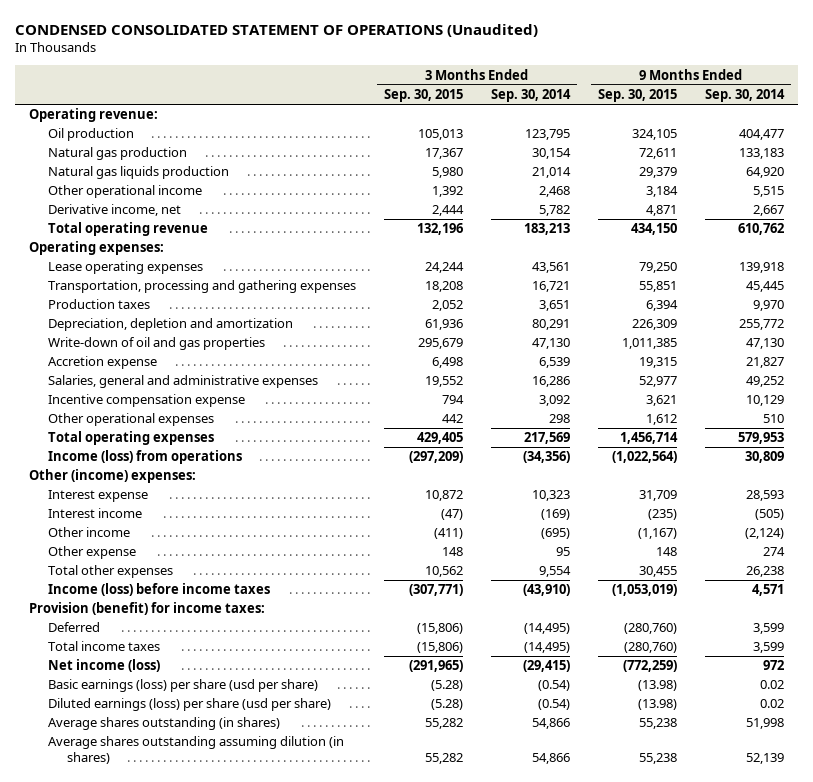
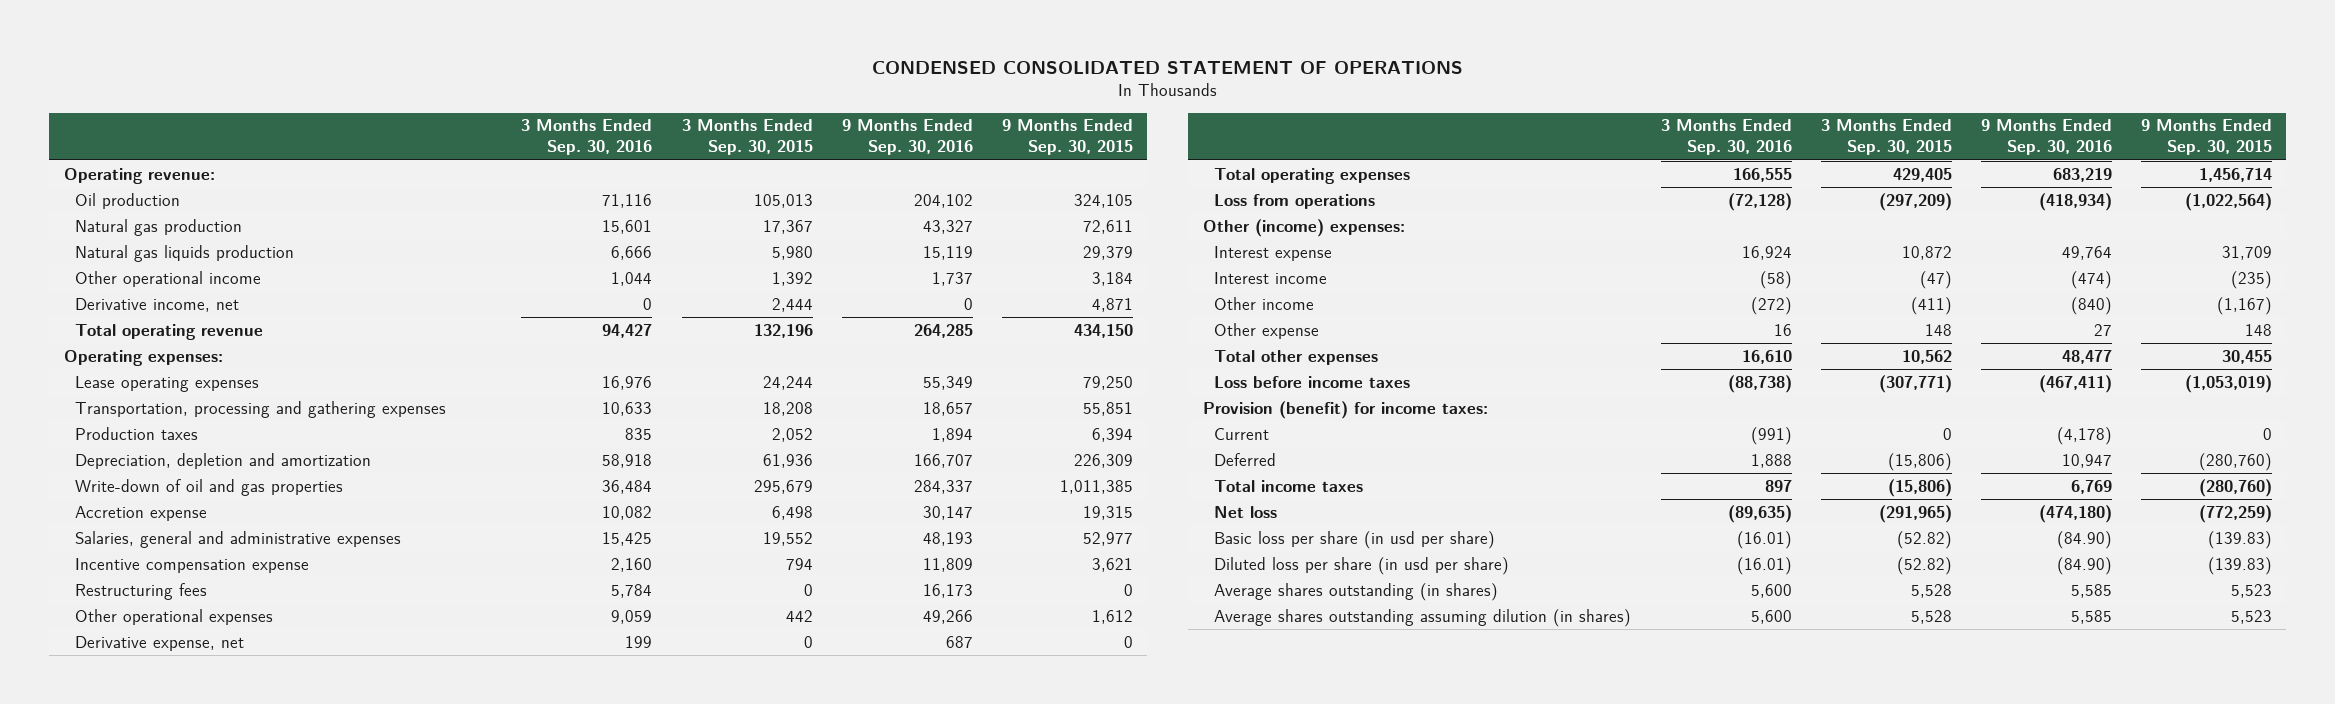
[15,24,539,38] CONDENSED CONSOLIDATED STATEMENT OF OPERATIONS (Unaudited) -> [871,61,1463,75] CONDENSED CONSOLIDATED STATEMENT OF OPERATIONS
[490,89,571,103] Sep. 30, 2014 -> none
[704,89,785,103] Sep. 30, 2014 -> none
none -> [521,119,653,156] 3 Months Ended Sep. 30, 2016
none -> [841,119,973,156] 9 Months Ended Sep. 30, 2016
none -> [75,582,208,600] Restructuring fees
none -> [75,635,245,651] Derivative expense, net
[47,450,242,465] Income (loss) from operations -> [1214,193,1376,209] Loss from operations
[47,583,270,597] Income (loss) before income taxes -> [1214,375,1411,388] Loss before income taxes
none -> [1214,427,1270,440] Current
[47,659,160,673] Net income (loss) -> [1214,505,1278,518] Net loss
[47,679,318,693] Basic earnings (loss) per share (usd per share) -> [1214,530,1496,549] Basic loss per share (in usd per share)
[430,680,463,692] (5.28) -> [1896,530,1952,549] (52.82)
[637,680,677,692] (13.98) -> [2207,530,2272,549] (139.83)
[47,698,331,712] Diluted earnings (loss) per share (usd per share) -> [1214,556,1510,575] Diluted loss per share (in usd per share)
[430,699,463,711] (5.28) -> [1896,556,1952,575] (52.82)
[637,699,677,711] (13.98) -> [2207,556,2272,575] (139.83)
[424,718,463,730] 55,282 -> [1910,583,1952,598] 5,528
[638,718,677,730] 55,238 -> [2230,583,2272,598] 5,523
[424,752,463,764] 55,282 -> [1910,609,1952,624] 5,528
[638,752,677,764] 55,238 -> [2230,609,2272,624] 5,523

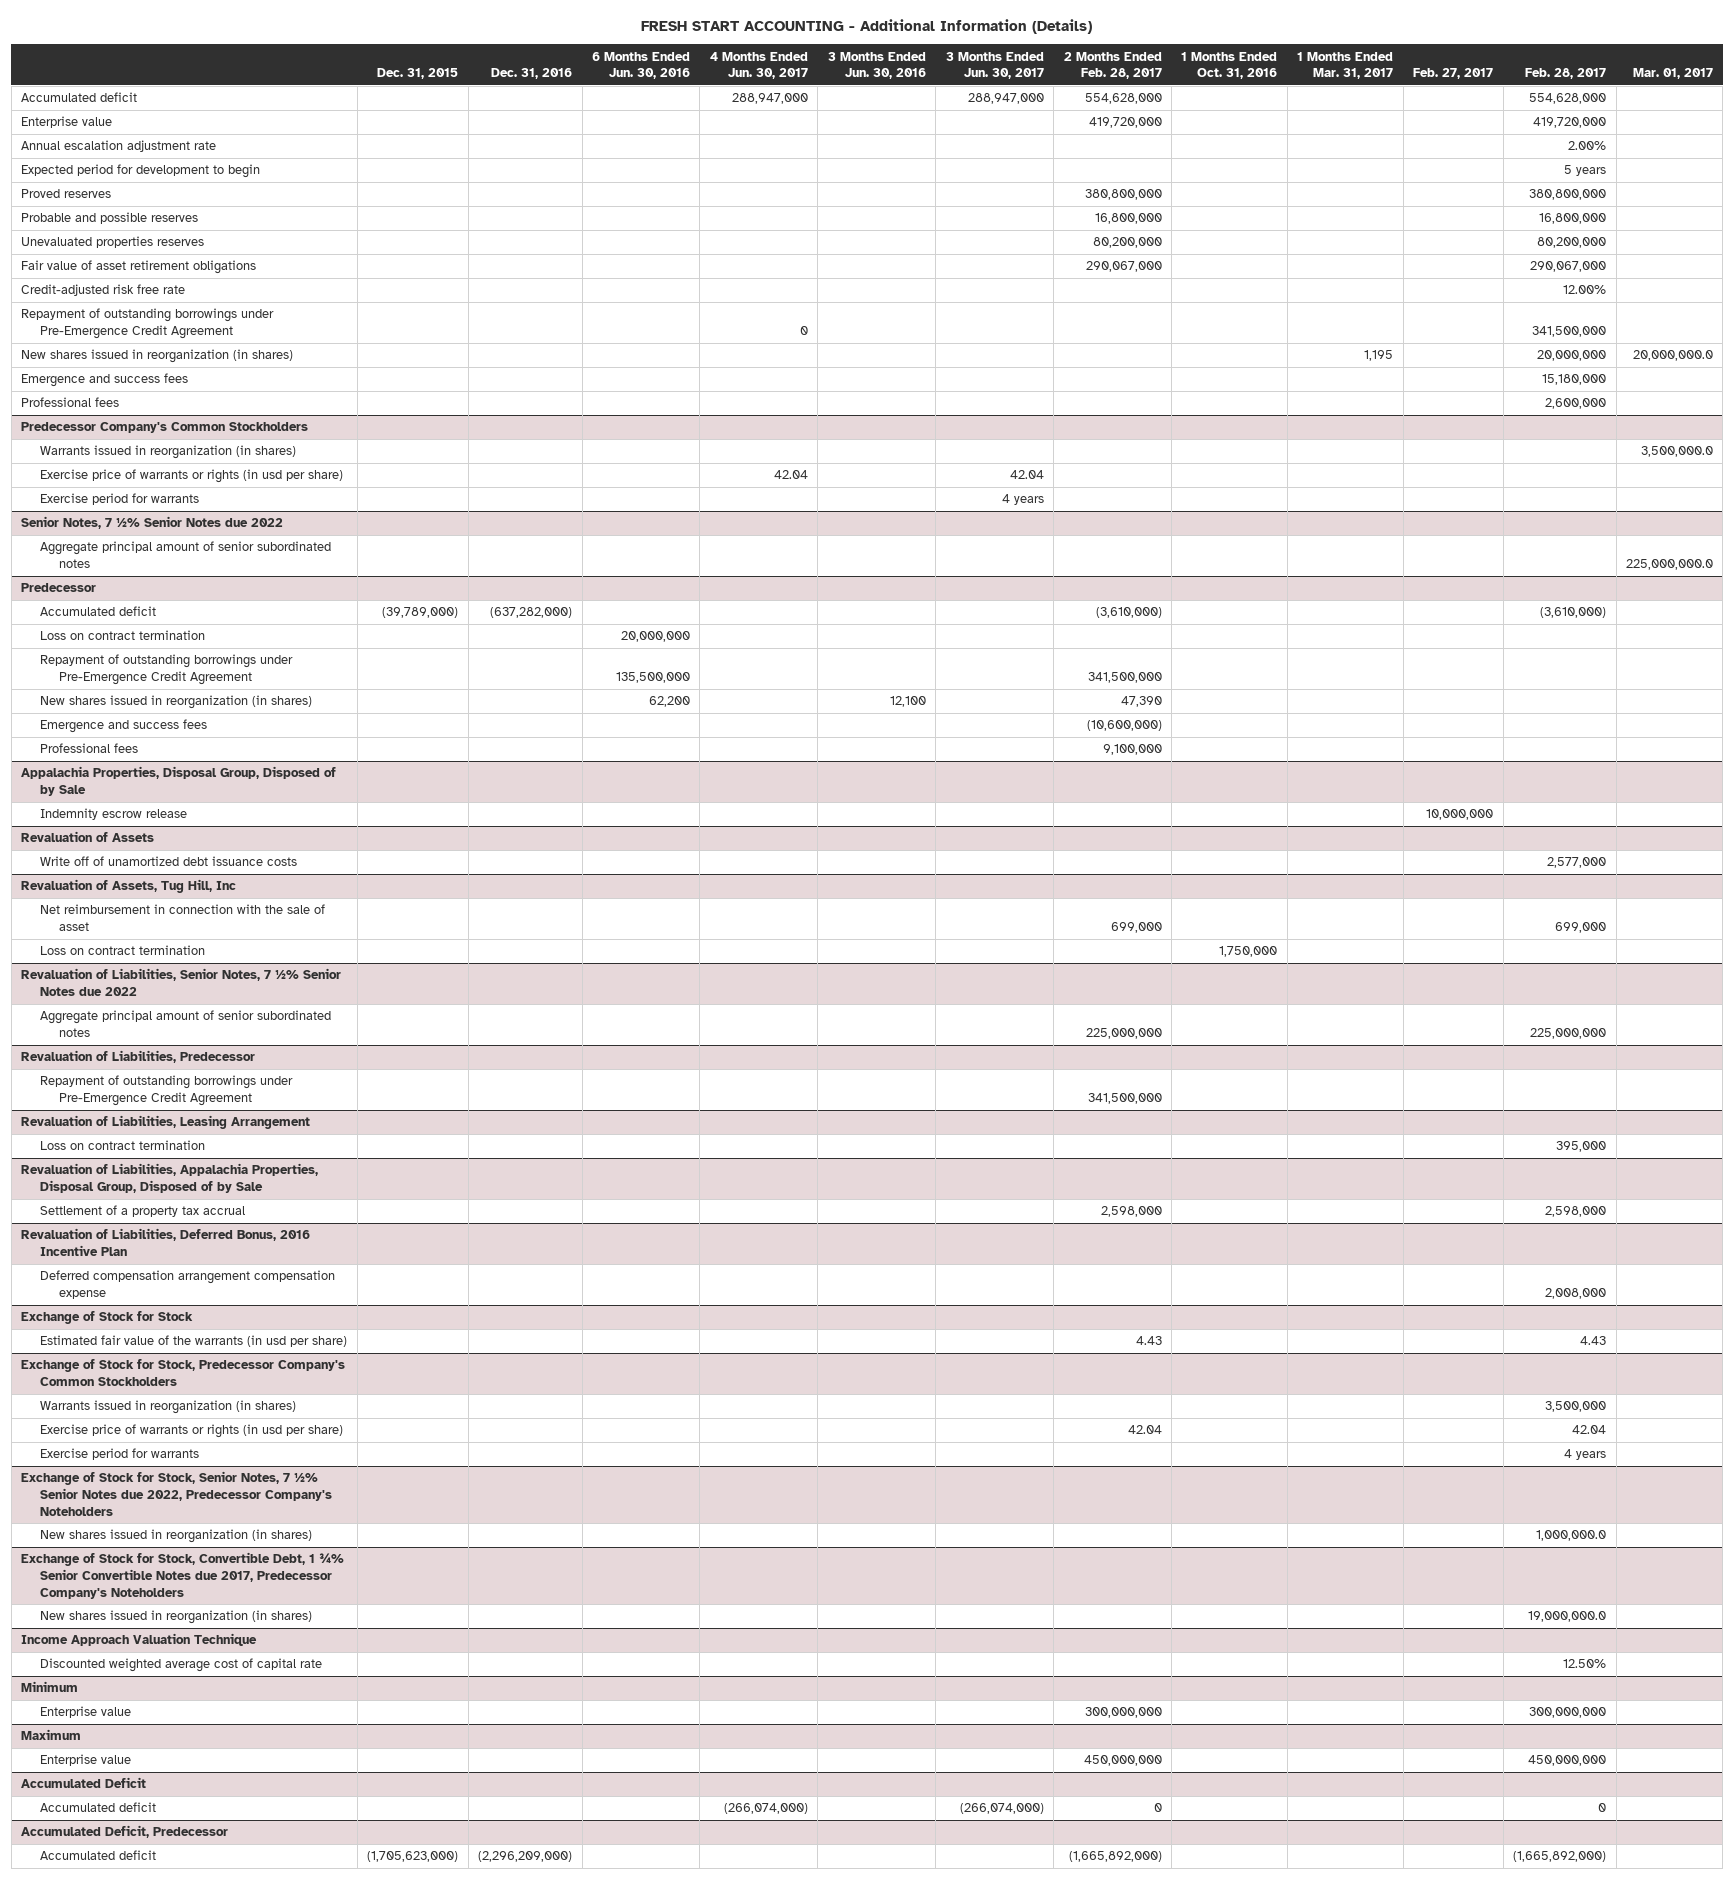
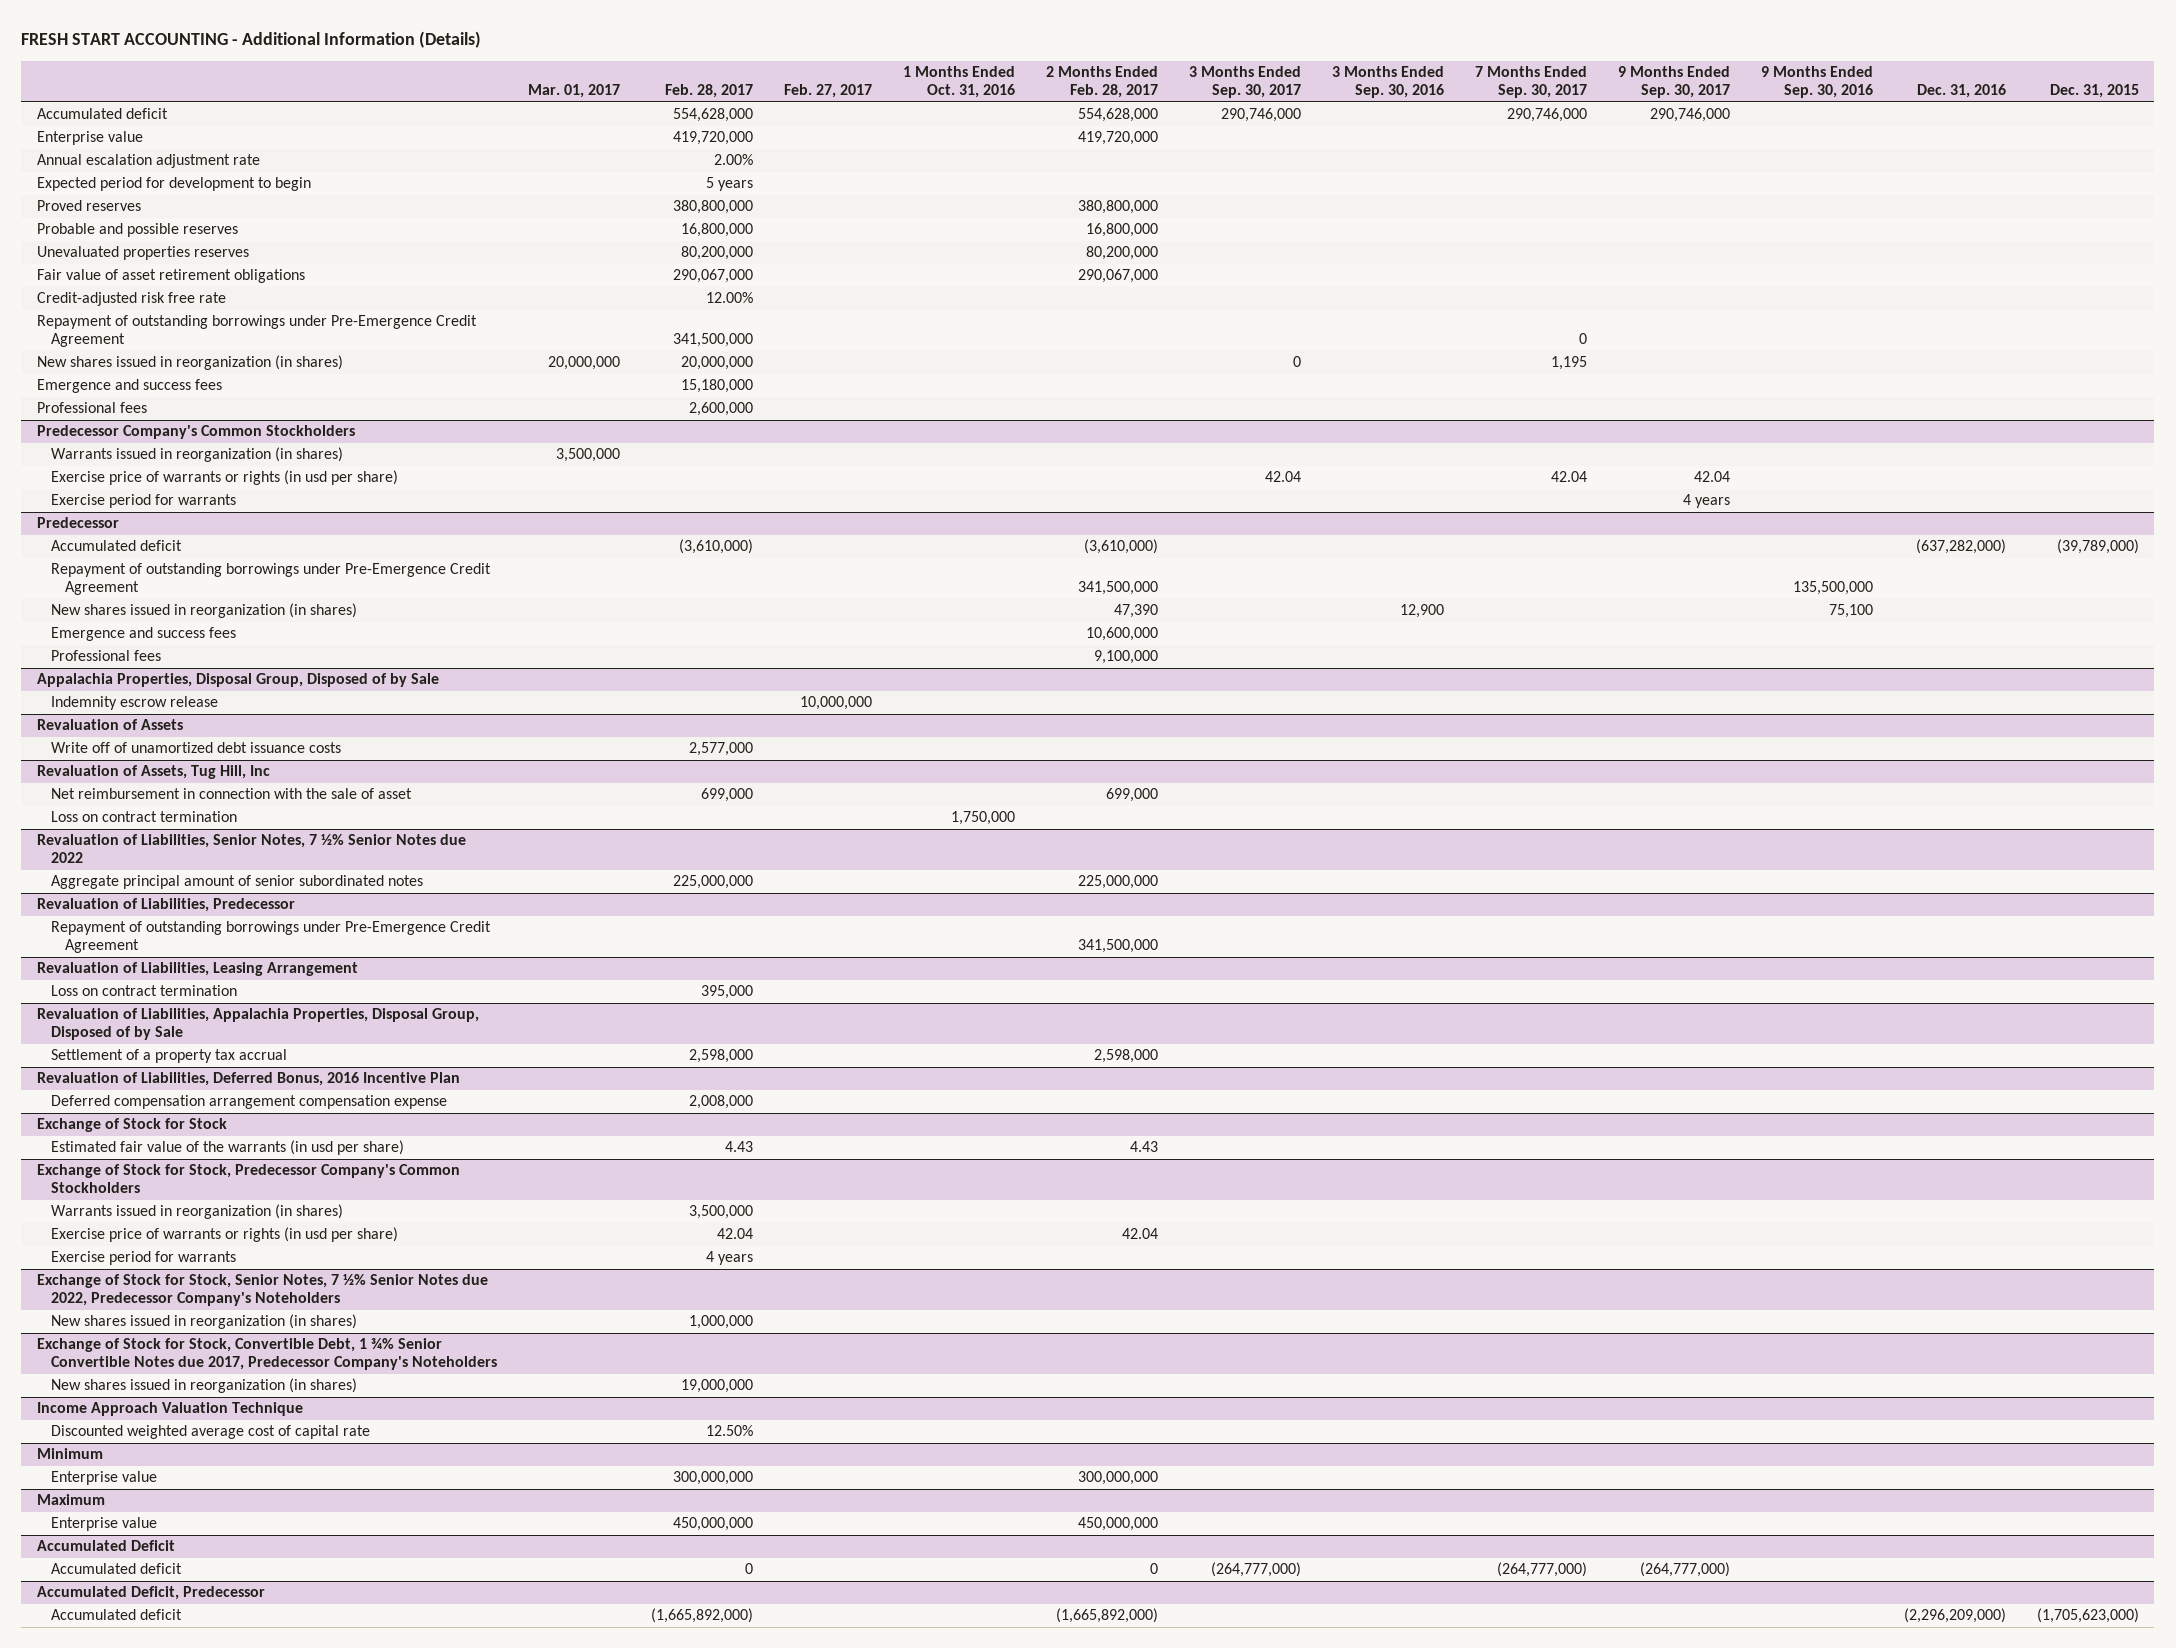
[591,51,690,80] 6 Months Ended Jun. 30, 2016 -> none
[709,51,808,80] 4 Months Ended Jun. 30, 2017 -> none
[827,51,926,80] 3 Months Ended Jun. 30, 2016 -> none
[945,51,1044,80] 3 Months Ended Jun. 30, 2017 -> none
[1297,51,1394,80] 1 Months Ended Mar. 31, 2017 -> none
none -> [1189,65,1302,99] 3 Months Ended Sep. 30, 2017
none -> [1332,65,1445,99] 3 Months Ended Sep. 30, 2016
none -> [1475,65,1588,99] 7 Months Ended Sep. 30, 2017
none -> [1618,65,1731,99] 9 Months Ended Sep. 30, 2017
none -> [1760,65,1873,99] 9 Months Ended Sep. 30, 2016
[1632,350,1713,362] 20,000,000.0 -> [548,356,621,371] 20,000,000
[1640,446,1713,458] 3,500,000.0 -> [556,448,621,463] 3,500,000
[21,516,284,530] Senior Notes, 7 ½% Senior Notes due 2022 -> none
[40,541,332,569] Aggregate principal amount of senior subordinated notes -> none
[40,630,206,641] Loss on contract termination -> none
[1086,720,1162,732] (10,600,000) -> [1086,627,1159,642] 10,600,000
[1536,1530,1607,1542] 1,000,000.0 -> [689,1315,754,1330] 1,000,000
[1528,1611,1607,1623] 19,000,000.0 -> [681,1379,754,1394] 19,000,000

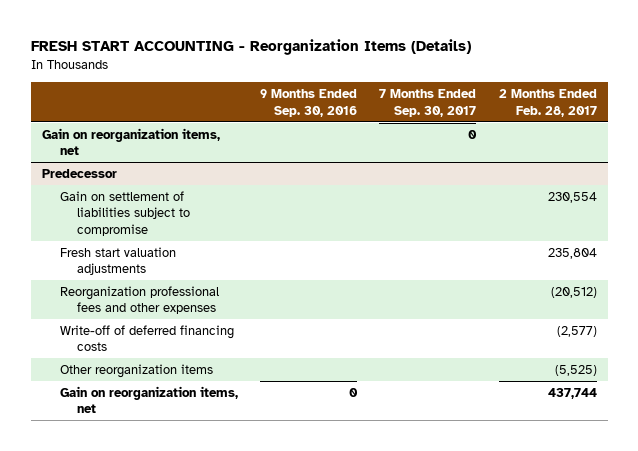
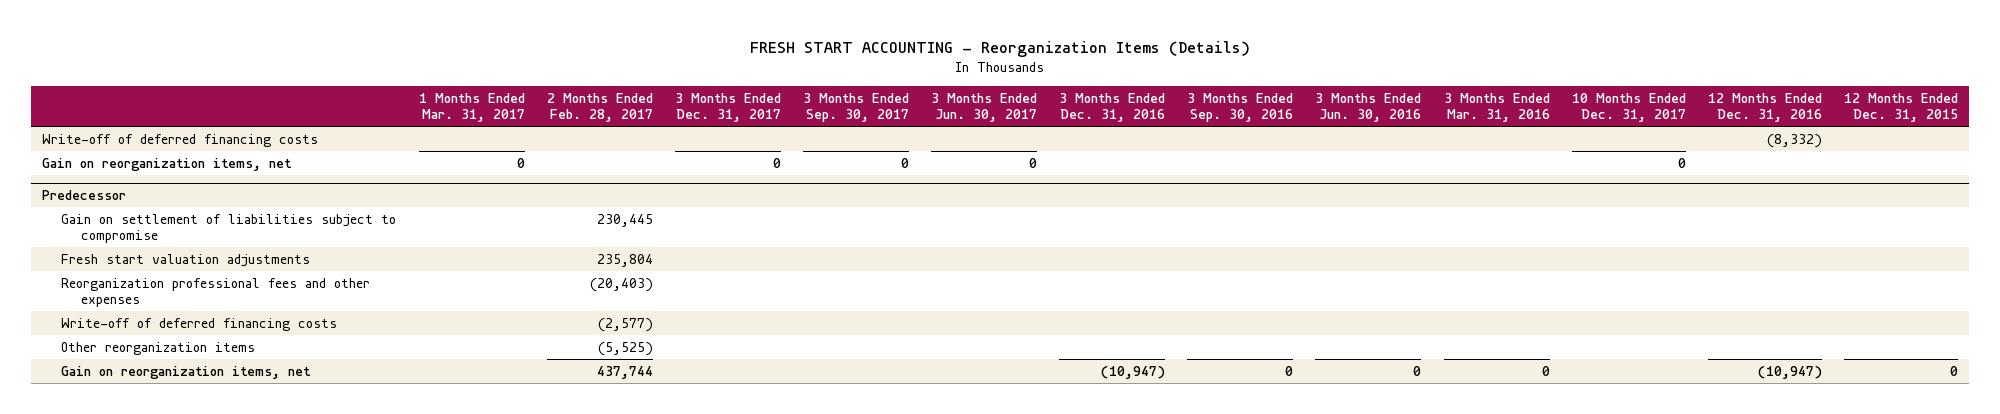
[259,89,357,117] 9 Months Ended Sep. 30, 2016 -> none
[379,89,477,117] 7 Months Ended Sep. 30, 2017 -> none
none -> [418,92,525,122] 1 Months Ended Mar. 31, 2017
none -> [674,92,781,122] 3 Months Ended Dec. 31, 2017
none -> [802,92,909,122] 3 Months Ended Sep. 30, 2017
none -> [931,92,1038,122] 3 Months Ended Jun. 30, 2017
none -> [1059,92,1166,122] 3 Months Ended Dec. 31, 2016
none -> [1187,92,1294,122] 3 Months Ended Sep. 30, 2016
none -> [1315,92,1422,122] 3 Months Ended Jun. 30, 2016
none -> [1443,92,1550,122] 3 Months Ended Mar. 31, 2016
none -> [1571,92,1686,122] 10 Months Ended Dec. 31, 2017
none -> [1707,92,1822,122] 12 Months Ended Dec. 31, 2016
none -> [1843,92,1958,122] 12 Months Ended Dec. 31, 2015
none -> [42,133,319,147] Write-off of deferred financing costs
[547,192,597,204] 230,554 -> [596,213,653,227] 230,445
[550,287,597,299] (20,512) -> [589,277,653,292] (20,403)

